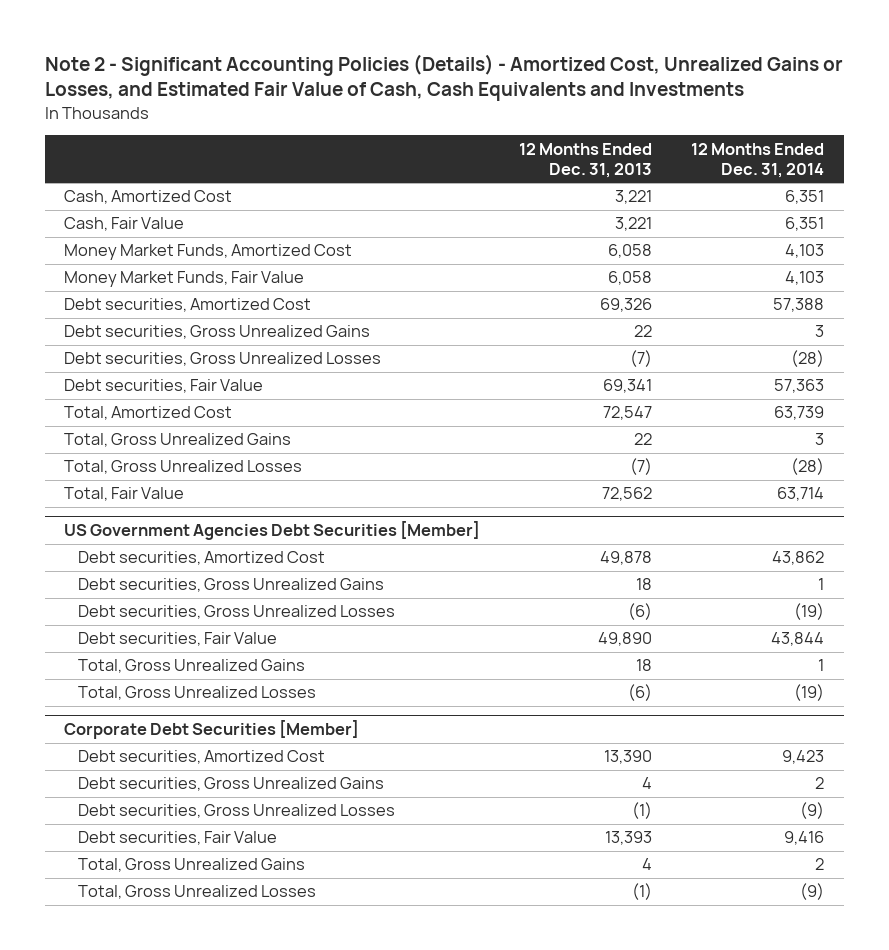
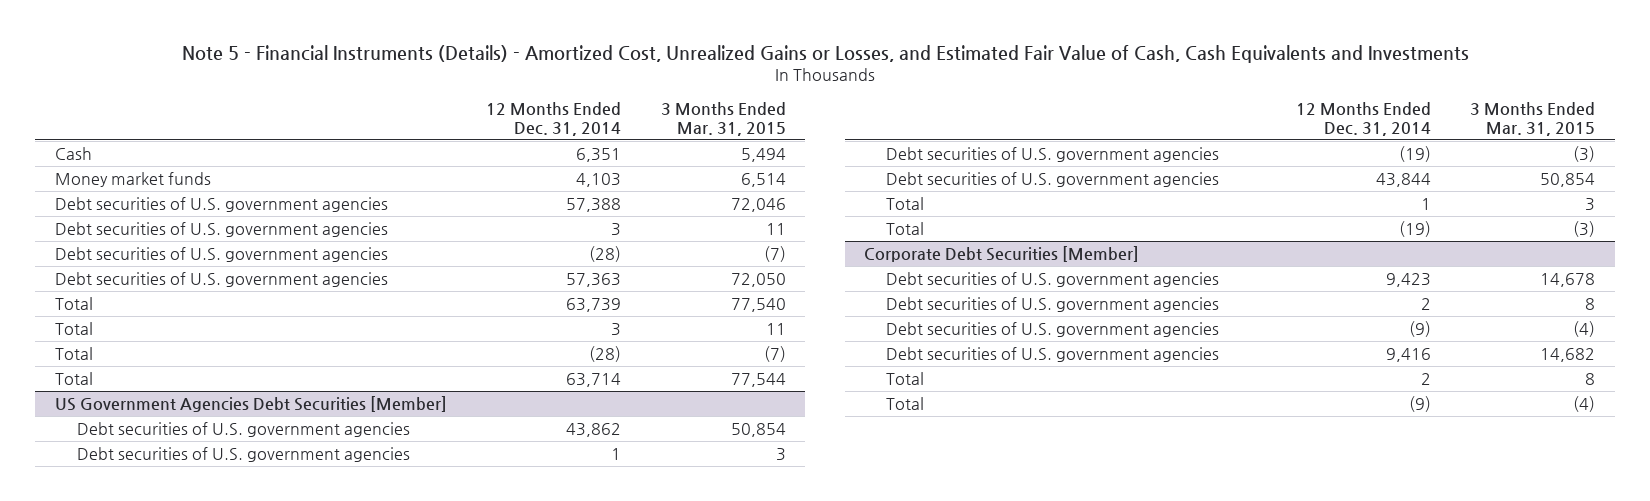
[44,53,843,102] Note 2 - Significant Accounting Policies (Details) - Amortized Cost, Unrealized Gains or Losses, and Estimated Fair Value of Cash, Cash Equivalents and Investments -> [181,45,1469,64] Note 5 - Financial Instruments (Details) - Amortized Cost, Unrealized Gains or Losses, and Estimated Fair Value of Cash, Cash Equivalents and Investments
[519,142,653,178] 12 Months Ended Dec. 31, 2013 -> none
none -> [660,102,786,136] 3 Months Ended Mar. 31, 2015
[64,217,185,232] Cash, Fair Value -> none
[64,271,305,288] Money Market Funds, Fair Value -> none
[64,190,233,205] Cash, Amortized Cost -> [54,147,92,161] Cash
[64,244,353,261] Money Market Funds, Amortized Cost -> [54,172,211,188] Money market funds
[64,298,312,313] Debt securities, Amortized Cost -> [54,197,388,213] Debt securities of U.S. government agencies
[64,325,371,340] Debt securities, Gross Unrealized Gains -> [54,222,388,238] Debt securities of U.S. government agencies
[64,352,382,367] Debt securities, Gross Unrealized Losses -> [54,247,388,263] Debt securities of U.S. government agencies
[64,379,264,394] Debt securities, Fair Value -> [54,272,388,288] Debt securities of U.S. government agencies
[64,406,233,421] Total, Amortized Cost -> [54,297,93,311] Total
[64,433,292,448] Total, Gross Unrealized Gains -> [54,322,93,336] Total
[64,460,303,475] Total, Gross Unrealized Losses -> [54,347,93,361] Total
[64,487,185,502] Total, Fair Value -> [54,372,93,386] Total
[77,551,325,566] Debt securities, Amortized Cost -> [76,422,410,438] Debt securities of U.S. government agencies
[77,578,384,593] Debt securities, Gross Unrealized Gains -> [76,447,410,463] Debt securities of U.S. government agencies
[77,605,395,620] Debt securities, Gross Unrealized Losses -> [886,147,1220,163] Debt securities of U.S. government agencies
[77,632,277,647] Debt securities, Fair Value -> [886,172,1220,188] Debt securities of U.S. government agencies
[77,659,305,674] Total, Gross Unrealized Gains -> [886,197,925,211] Total
[77,686,316,701] Total, Gross Unrealized Losses -> [886,222,925,236] Total
[77,750,325,765] Debt securities, Amortized Cost -> [886,272,1220,288] Debt securities of U.S. government agencies
[77,777,384,792] Debt securities, Gross Unrealized Gains -> [886,297,1220,313] Debt securities of U.S. government agencies
[77,804,395,819] Debt securities, Gross Unrealized Losses -> [886,322,1220,338] Debt securities of U.S. government agencies
[77,831,277,846] Debt securities, Fair Value -> [886,347,1220,363] Debt securities of U.S. government agencies
[77,858,305,873] Total, Gross Unrealized Gains -> [886,372,925,386] Total
[77,885,316,900] Total, Gross Unrealized Losses -> [886,397,925,411] Total

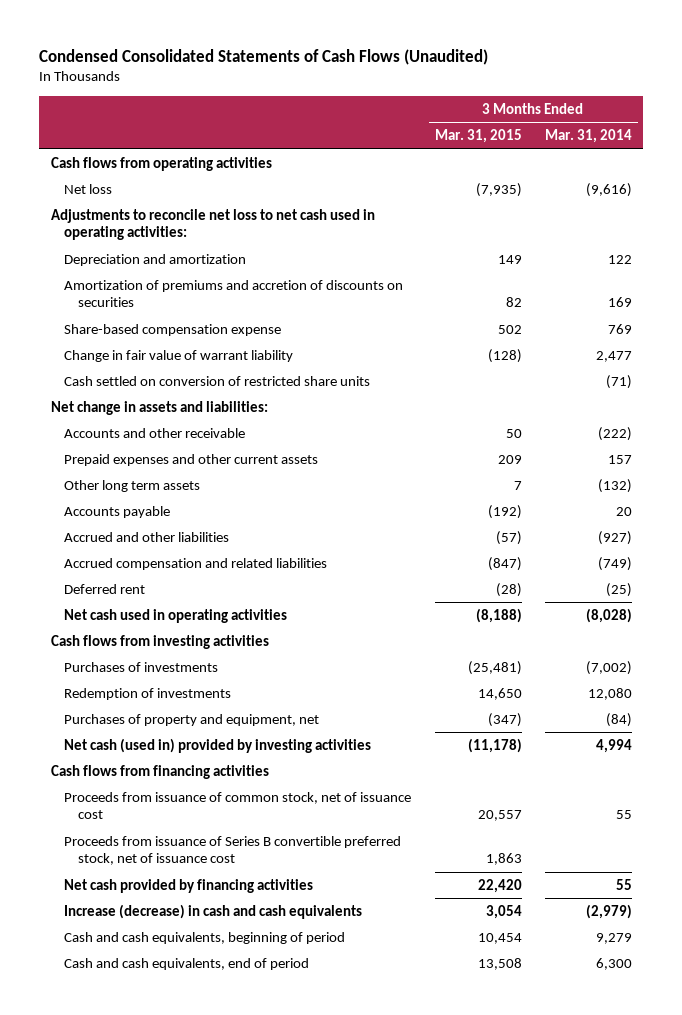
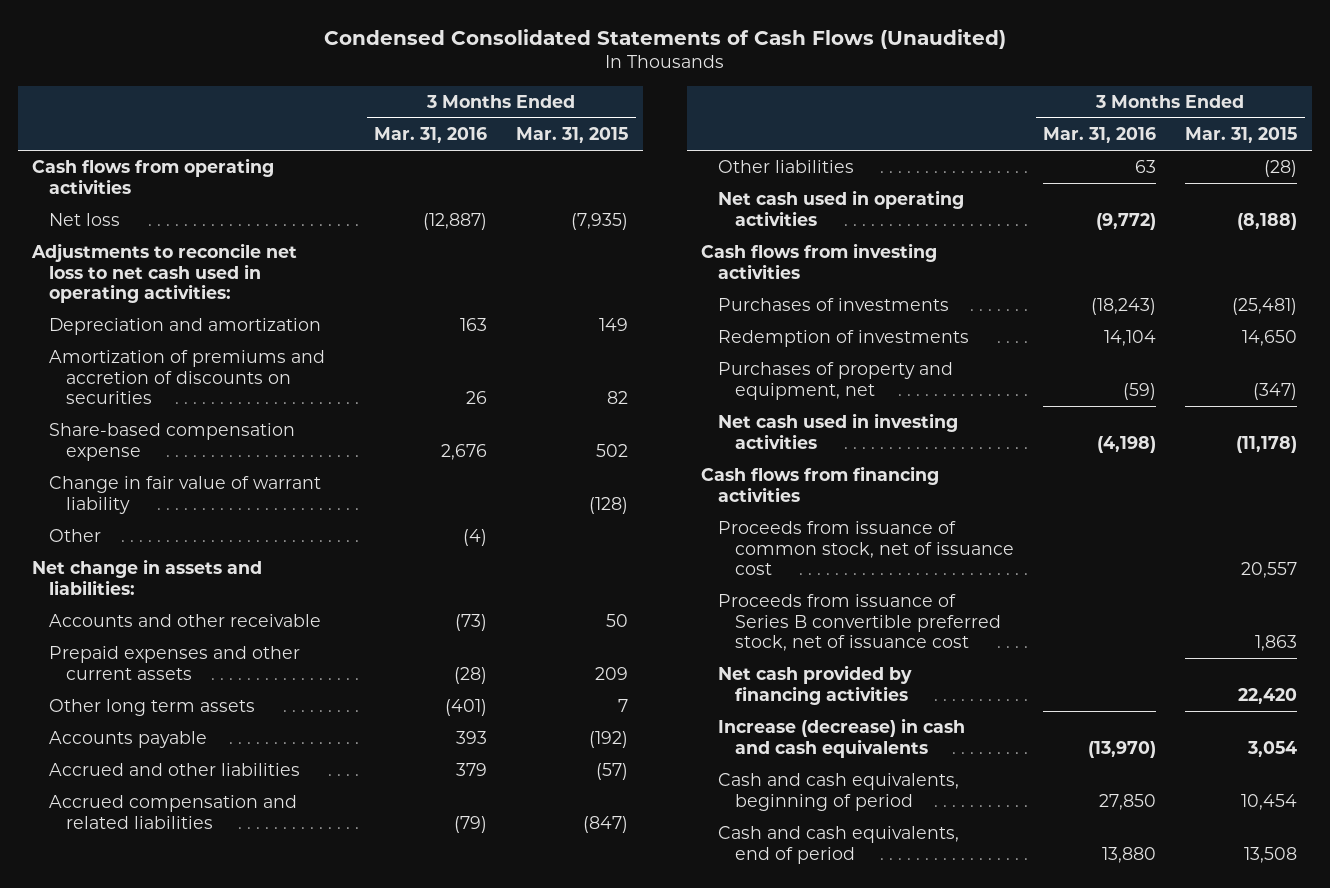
[544,129,632,144] Mar. 31, 2014 -> none
none -> [374,127,488,144] Mar. 31, 2016
[64,375,371,386] Cash settled on conversion of restricted share units -> none
none -> [49,529,102,543] Other
[64,583,146,594] Deferred rent -> [717,160,854,174] Other liabilities
[64,737,372,753] Net cash (used in) provided by investing activities -> [717,413,958,449] Net cash used in investing activities

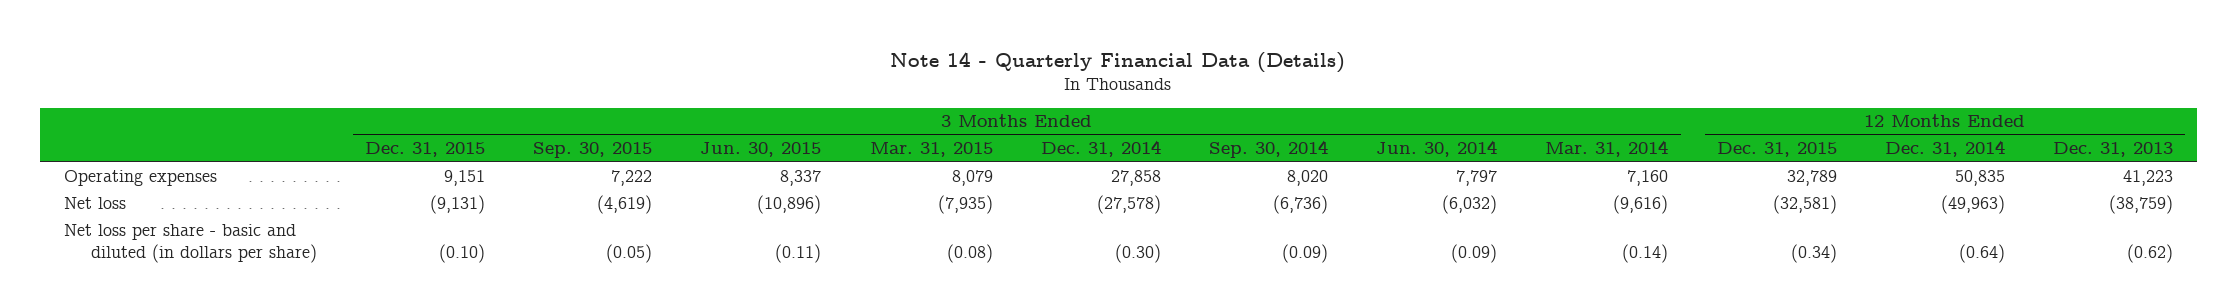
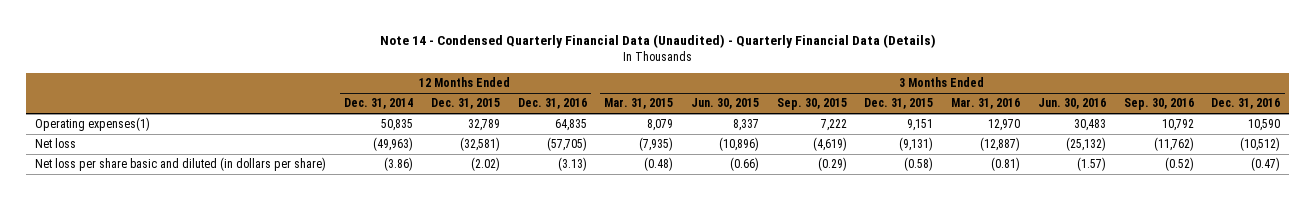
[890,51,1346,73] Note 14 - Quarterly Financial Data (Details) -> [379,33,936,48] Note 14 - Condensed Quarterly Financial Data (Unaudited) - Quarterly Financial Data (Details)
[1040,140,1161,158] Dec. 31, 2014 -> none
[1209,140,1329,159] Sep. 30, 2014 -> none
[1376,140,1498,158] Jun. 30, 2014 -> none
[1545,140,1669,158] Mar. 31, 2014 -> none
[2053,142,2174,158] Dec. 31, 2013 -> none
none -> [517,98,587,110] Dec. 31, 2016
none -> [951,98,1021,110] Mar. 31, 2016
none -> [1037,98,1106,110] Jun. 30, 2016
none -> [1123,98,1194,111] Sep. 30, 2016
none -> [1211,98,1281,110] Dec. 31, 2016
[63,170,217,187] Operating expenses -> [35,117,151,132] Operating expenses(1)
[63,224,317,264] Net loss per share - basic and diluted (in dollars per share) -> [35,157,327,172] Net loss per share basic and diluted (in dollars per share)
[438,244,485,264] (0.10) -> [904,157,934,172] (0.58)
[606,244,653,264] (0.05) -> [817,157,847,172] (0.29)
[775,244,822,264] (0.11) -> [729,157,759,172] (0.66)
[946,244,993,264] (0.08) -> [644,157,674,172] (0.48)
[1790,244,1837,264] (0.34) -> [470,157,500,172] (2.02)
[1958,244,2005,264] (0.64) -> [384,157,414,172] (3.86)

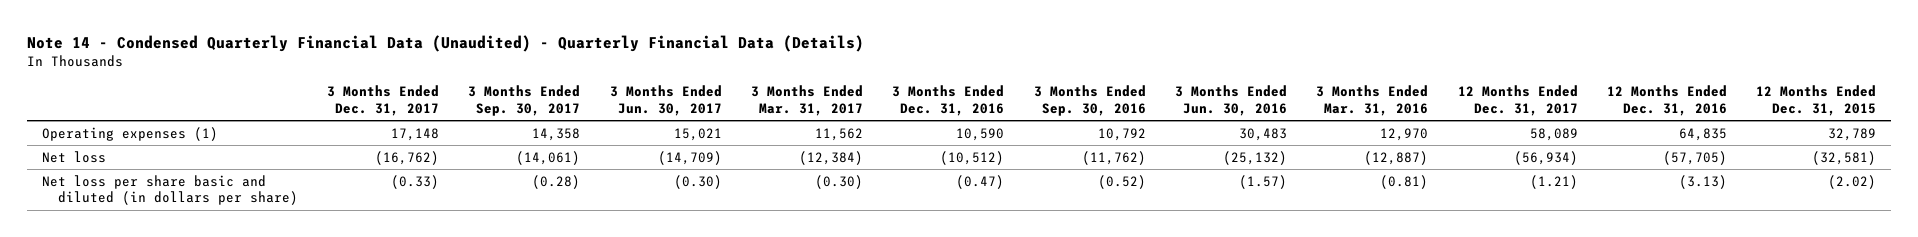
[344,98,414,110] Dec. 31, 2014 -> none
[604,98,674,110] Mar. 31, 2015 -> none
[690,98,759,110] Jun. 30, 2015 -> none
[776,98,847,111] Sep. 30, 2015 -> none
[864,98,934,110] Dec. 31, 2015 -> none
none -> [326,85,439,117] 3 Months Ended Dec. 31, 2017
none -> [468,85,581,117] 3 Months Ended Sep. 30, 2017
none -> [609,85,722,117] 3 Months Ended Jun. 30, 2017
none -> [750,85,863,117] 3 Months Ended Mar. 31, 2017
none -> [1457,85,1578,117] 12 Months Ended Dec. 31, 2017
[35,117,151,132] Operating expenses(1) -> [41,126,218,141] Operating expenses (1)

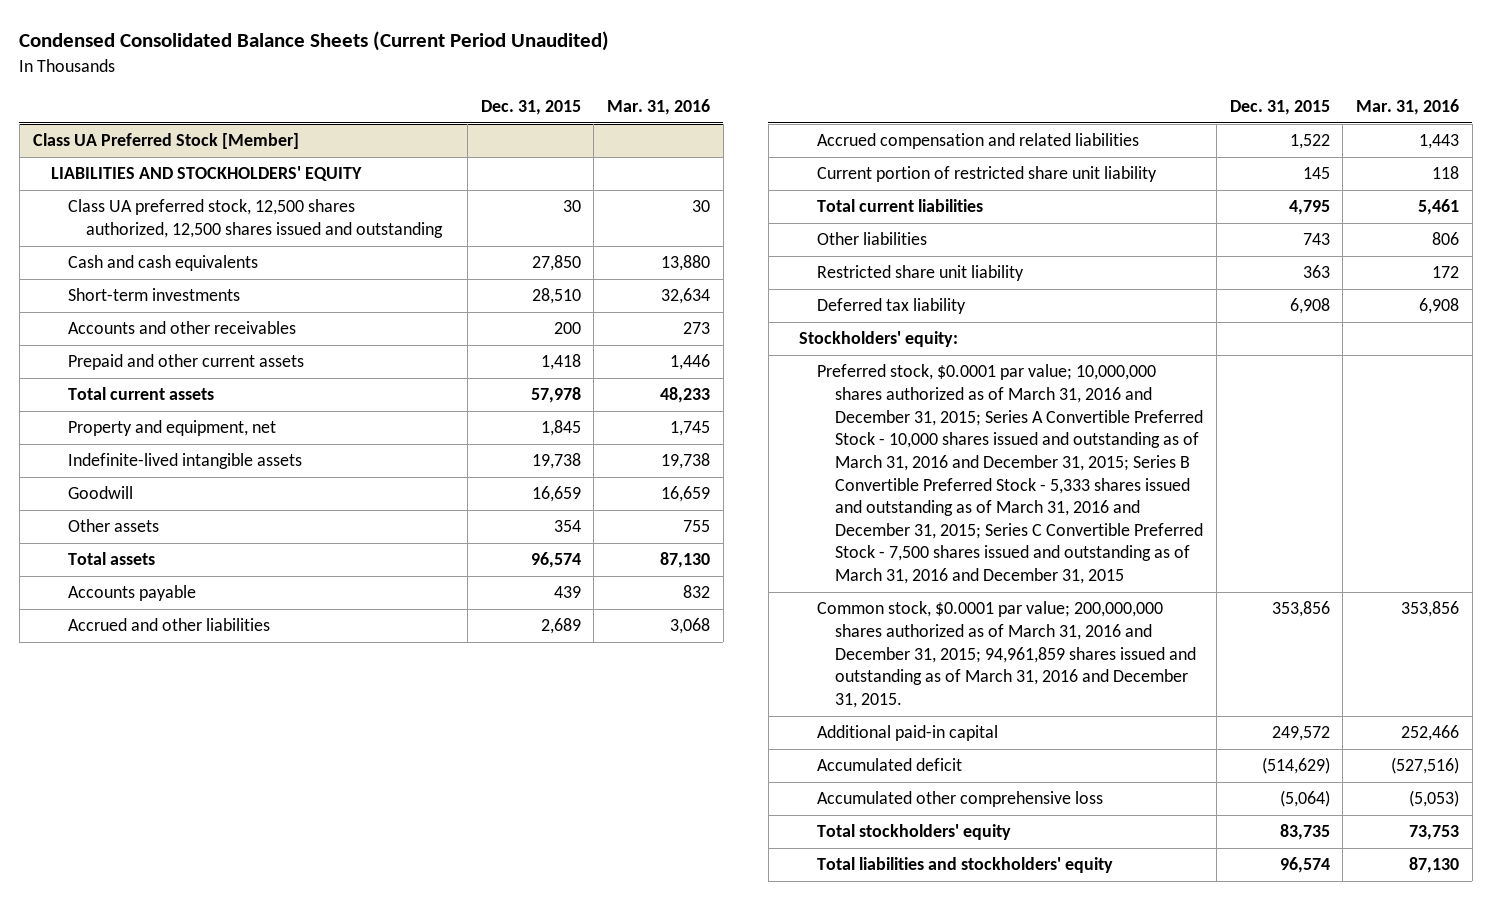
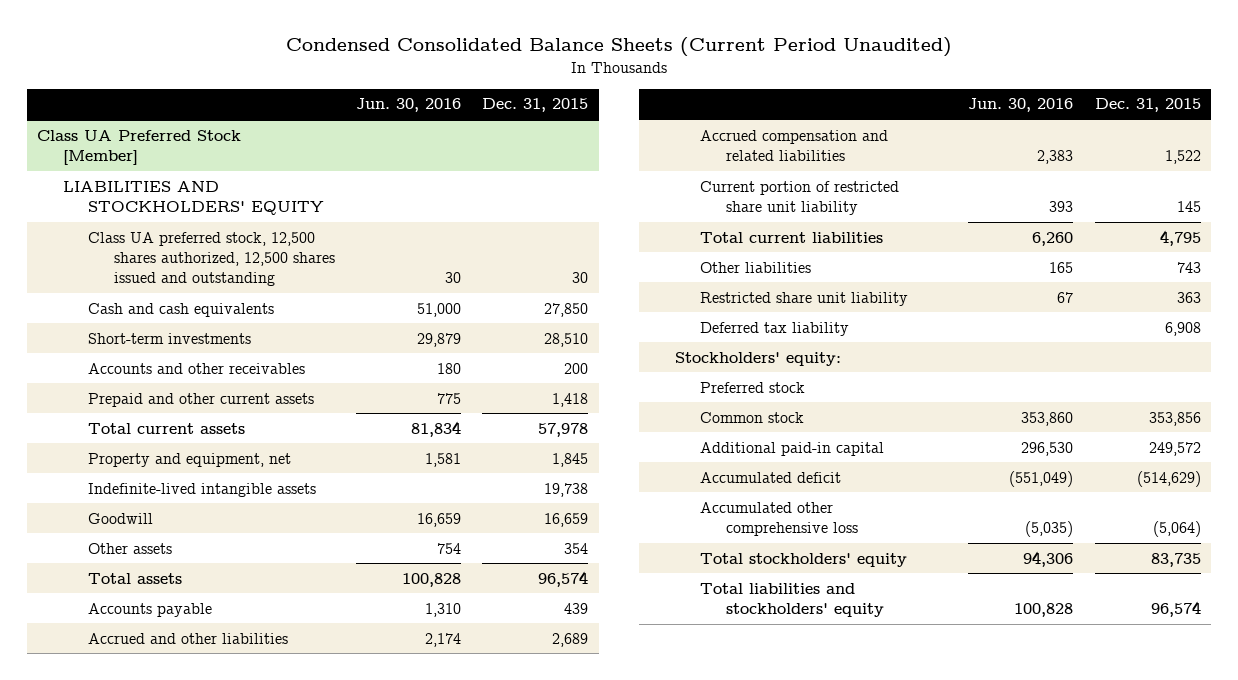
[607,99,711,116] Mar. 31, 2016 -> none
none -> [356,98,462,113] Jun. 30, 2016
[817,364,1204,585] Preferred stock, $0.0001 par value; 10,000,000 shares authorized as of March 31, 2016 and December 31, 2015; Series A Convertible Preferred Stock - 10,000 shares issued and outstanding as of March 31, 2016 and December 31, 2015; Series B Convertible Preferred Stock - 5,333 shares issued and outstanding as of March 31, 2016 and December 31, 2015; Series C Convertible Preferred Stock - 7,500 shares issued and outstanding as of March 31, 2016 and December 31, 2015 -> [700,381,806,393] Preferred stock
[817,601,1197,708] Common stock, $0.0001 par value; 200,000,000 shares authorized as of March 31, 2016 and December 31, 2015; 94,961,859 shares issued and outstanding as of March 31, 2016 and December 31, 2015. -> [700,411,805,423] Common stock

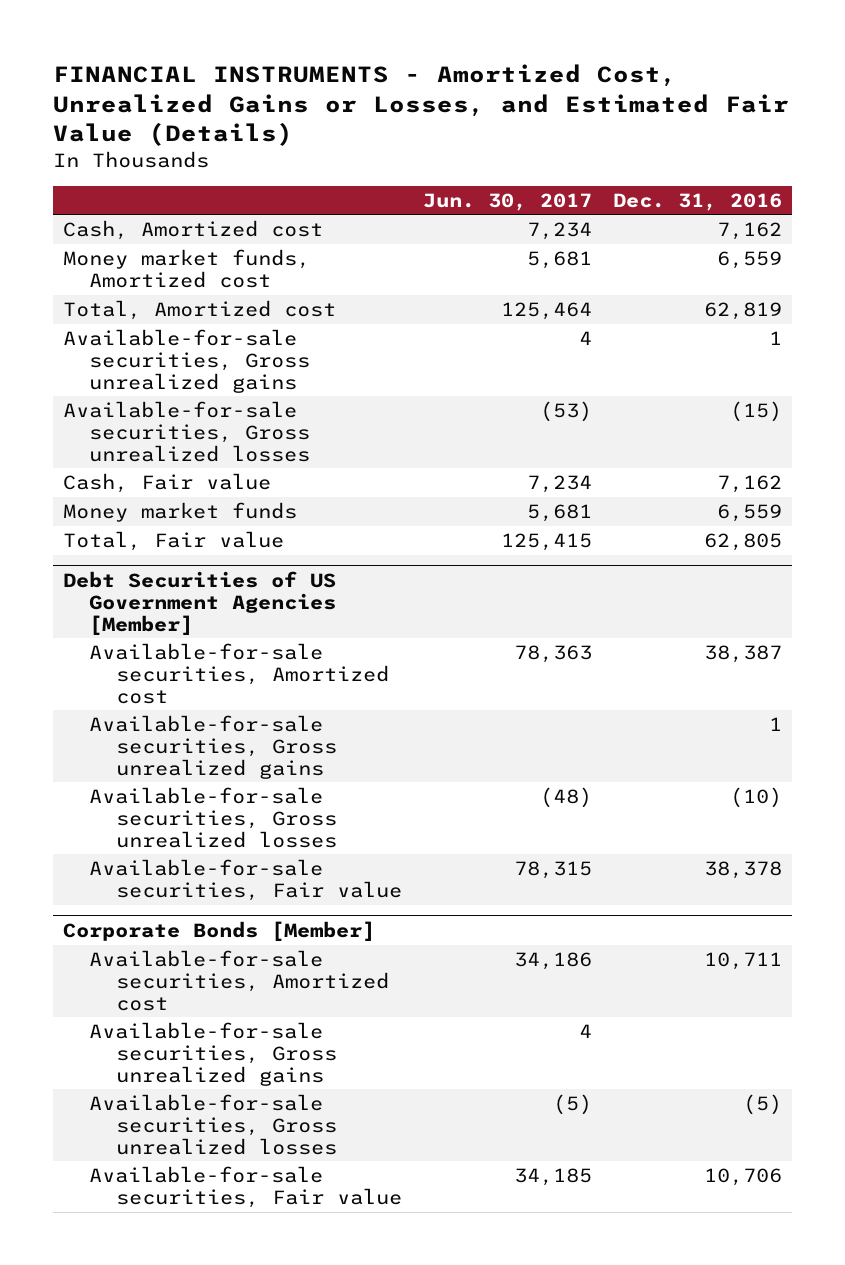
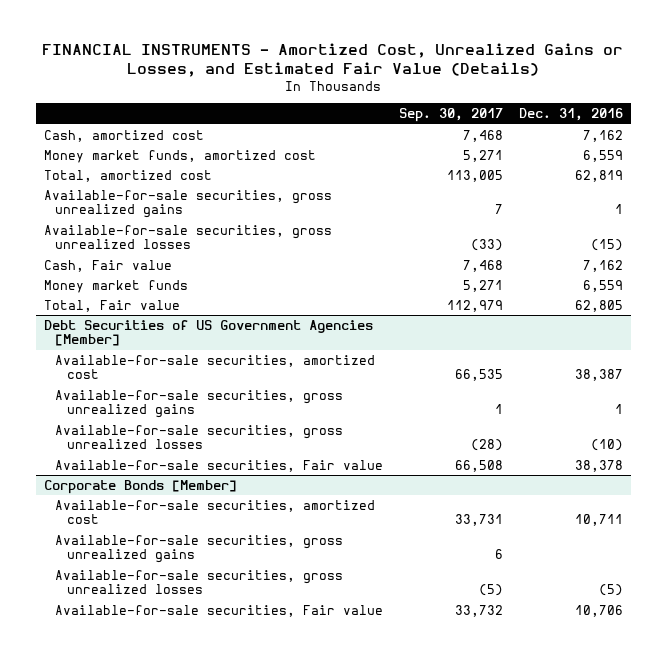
[422,192,592,211] Jun. 30, 2017 -> none
none -> [399,108,504,123] Sep. 30, 2017
[63,219,324,240] Cash, Amortized cost -> [43,129,204,142] Cash, amortized cost
[63,248,311,288] Money market funds, Amortized cost -> [43,149,316,163] Money market funds, amortized cost
[63,299,337,320] Total, Amortized cost -> [43,169,212,182] Total, amortized cost
[63,328,311,393] Available-for-sale securities, Gross unrealized gains -> [43,189,332,219] Available-for-sale securities, gross unrealized gains
[63,400,311,462] Available-for-sale securities, Gross unrealized losses -> [43,224,332,250] Available-for-sale securities, gross unrealized losses
[89,642,389,704] Available-for-sale securities, Amortized cost -> [55,354,376,380] Available-for-sale securities, amortized cost
[89,714,337,779] Available-for-sale securities, Gross unrealized gains -> [55,389,344,419] Available-for-sale securities, gross unrealized gains
[89,786,337,848] Available-for-sale securities, Gross unrealized losses -> [55,424,344,450] Available-for-sale securities, gross unrealized losses
[89,949,389,1011] Available-for-sale securities, Amortized cost -> [55,499,376,525] Available-for-sale securities, amortized cost
[89,1021,337,1086] Available-for-sale securities, Gross unrealized gains -> [55,534,344,564] Available-for-sale securities, gross unrealized gains
[89,1093,337,1155] Available-for-sale securities, Gross unrealized losses -> [55,569,344,595] Available-for-sale securities, gross unrealized losses

